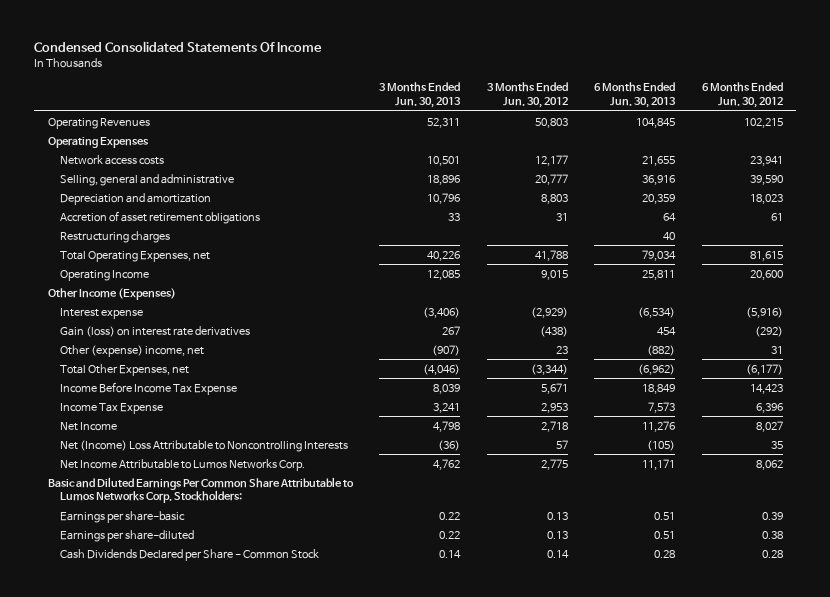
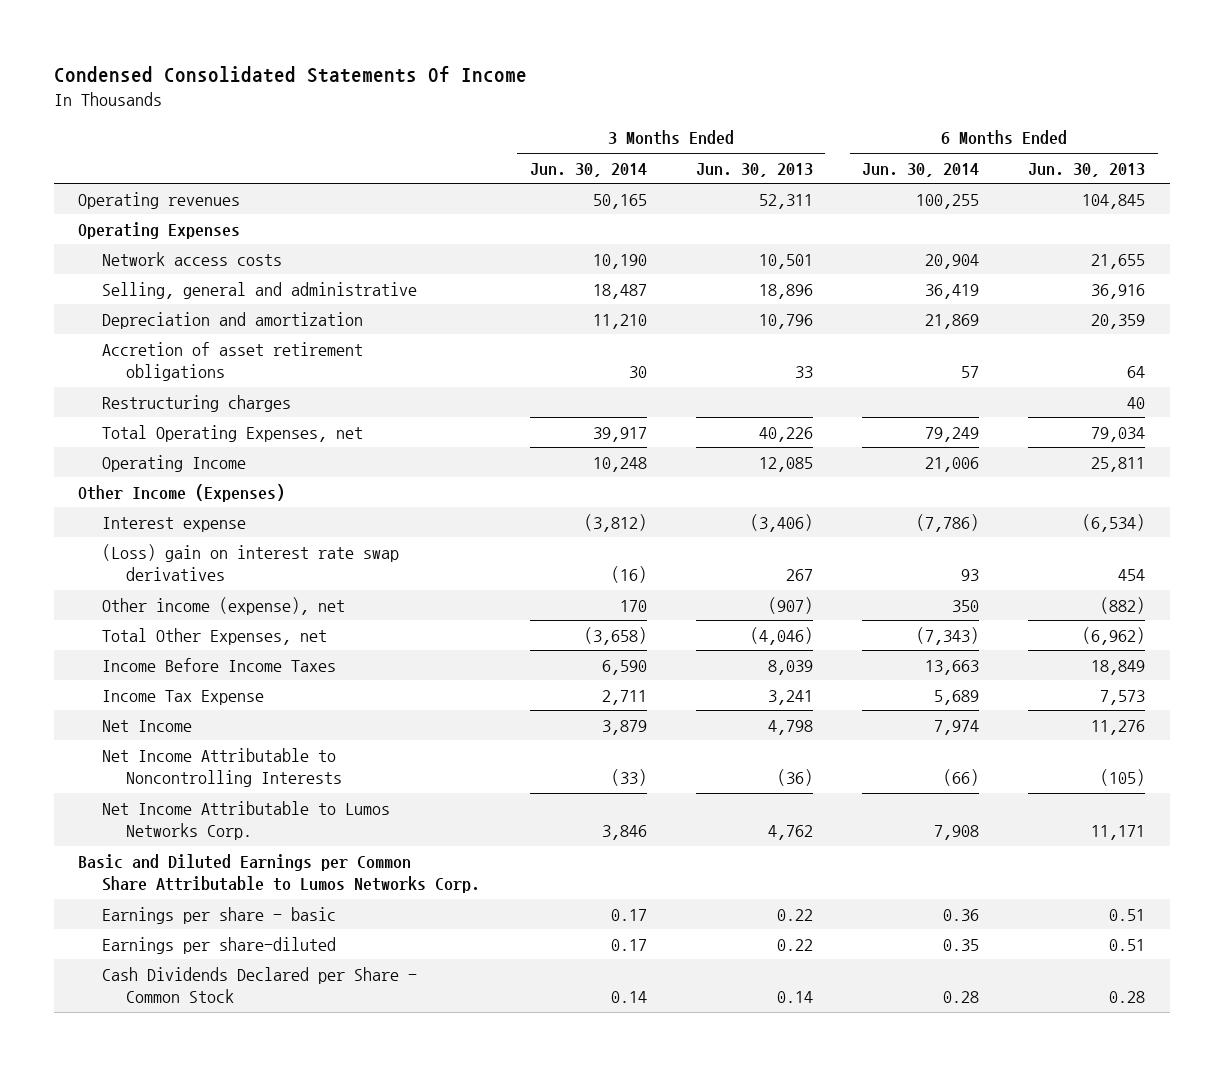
[486,82,568,109] 3 Months Ended Jun. 30, 2012 -> none
[701,82,783,109] 6 Months Ended Jun. 30, 2012 -> none
none -> [529,162,647,177] Jun. 30, 2014
none -> [862,162,980,177] Jun. 30, 2014
[47,117,150,129] Operating Revenues -> [78,191,241,209] Operating revenues
[59,325,250,337] Gain (loss) on interest rate derivatives -> [102,543,400,582] (Loss) gain on interest rate swap derivatives
[59,344,204,357] Other (expense) income, net -> [102,596,346,615] Other income (expense), net
[59,381,237,395] Income Before Income Tax Expense -> [102,657,337,672] Income Before Income Taxes
[59,439,348,452] Net (Income) Loss Attributable to Noncontrolling Interests -> [102,747,343,788] Net Income Attributable to Noncontrolling Interests
[47,476,354,504] Basic and Diluted Earnings Per Common Share Attributable to Lumos Networks Corp. Stockholders: -> [78,853,481,894] Basic and Diluted Earnings per Common Share Attributable to Lumos Networks Corp.
[59,510,185,523] Earnings per share-basic -> [102,906,337,924] Earnings per share - basic

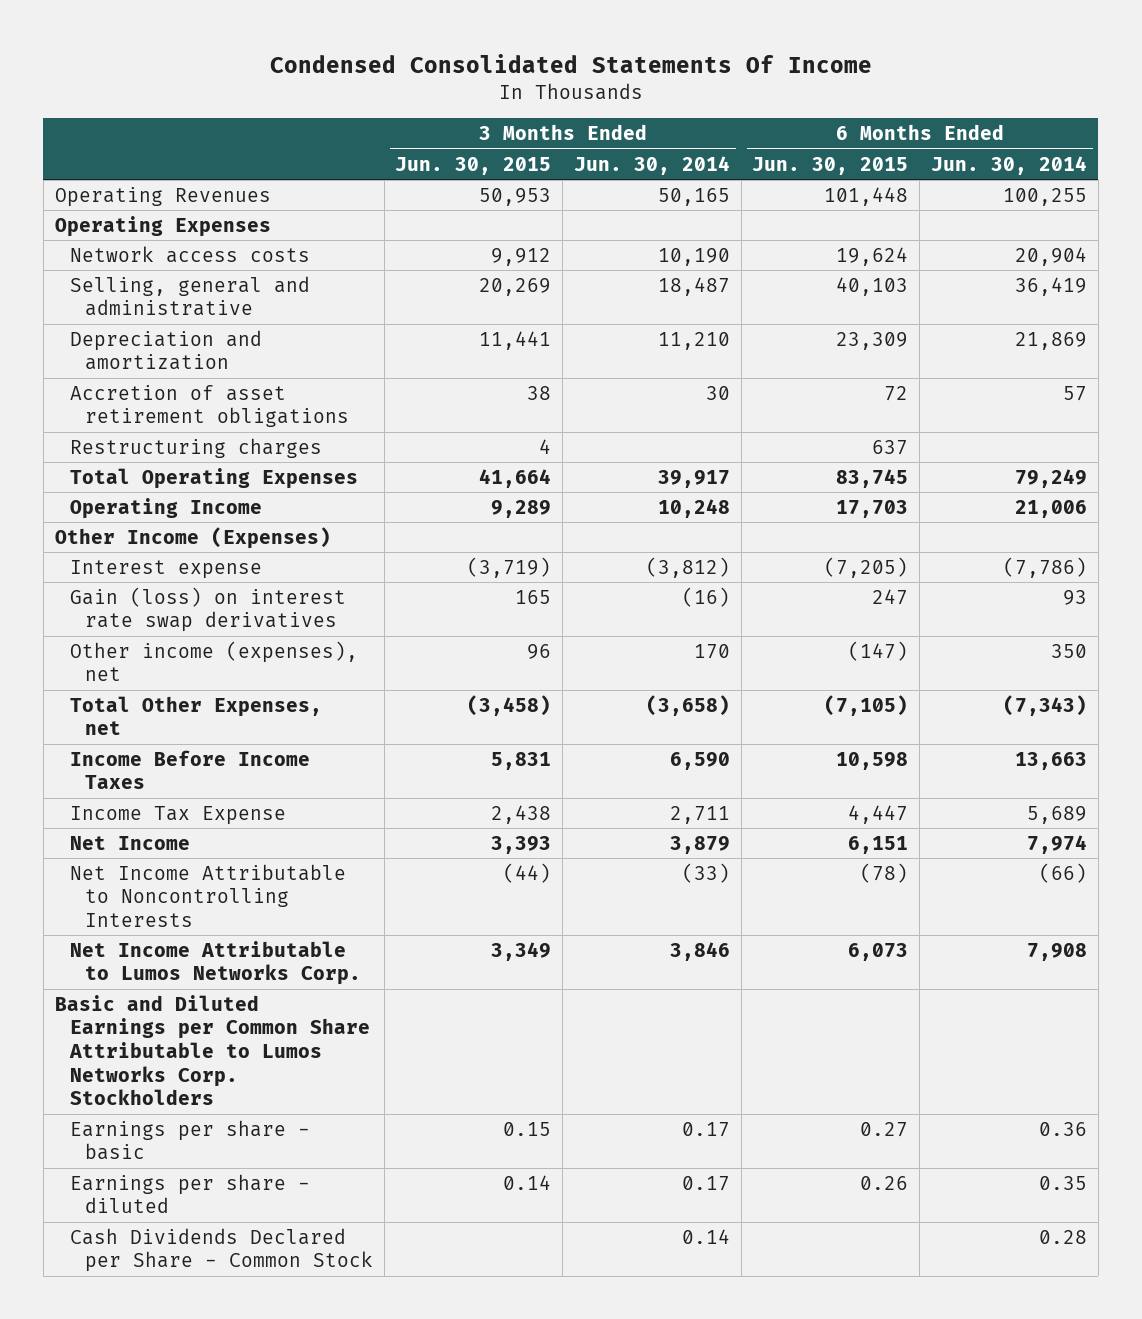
[695,162,813,177] Jun. 30, 2013 -> none
[1028,162,1146,177] Jun. 30, 2013 -> none
none -> [395,156,552,175] Jun. 30, 2015
none -> [752,156,909,175] Jun. 30, 2015
[78,191,241,209] Operating revenues -> [54,186,271,207] Operating Revenues
[102,424,364,442] Total Operating Expenses, net -> [69,467,358,489] Total Operating Expenses
[102,543,400,582] (Loss) gain on interest rate swap derivatives -> [69,586,346,633] Gain (loss) on interest rate swap derivatives
[102,596,346,615] Other income (expense), net -> [69,640,358,682] Other income (expenses), net
[78,853,481,894] Basic and Diluted Earnings per Common Share Attributable to Lumos Networks Corp. -> [54,994,370,1106] Basic and Diluted Earnings per Common Share Attributable to Lumos Networks Corp. Stockholders
[102,936,337,954] Earnings per share-diluted -> [69,1173,310,1214] Earnings per share - diluted

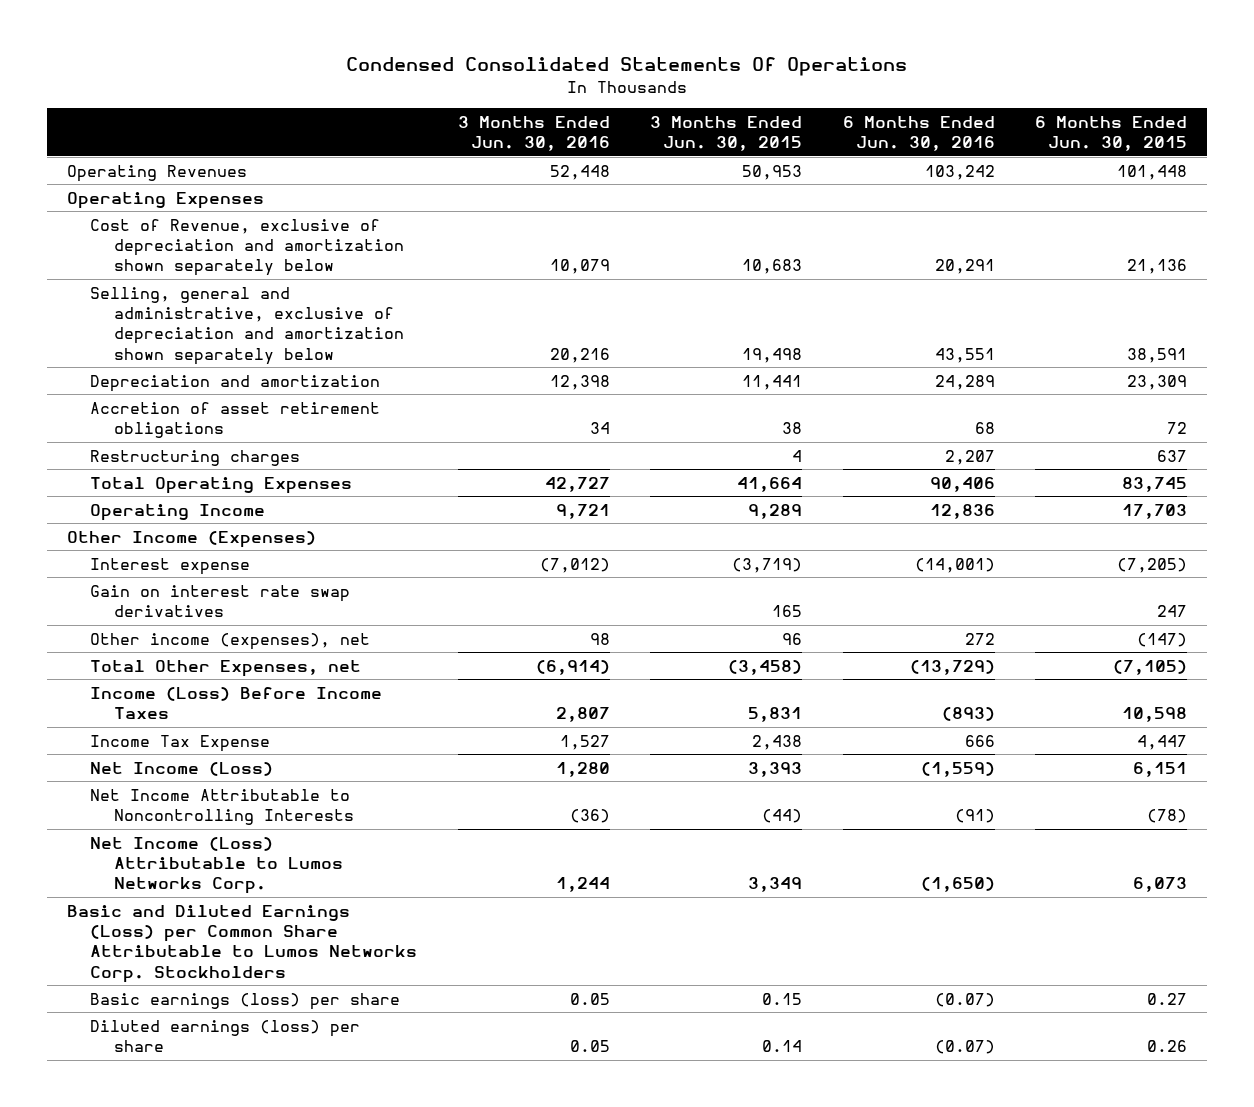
[269,54,872,74] Condensed Consolidated Statements Of Income -> [346,57,908,77] Condensed Consolidated Statements Of Operations
[573,155,730,175] Jun. 30, 2014 -> none
[930,155,1087,175] Jun. 30, 2014 -> none
none -> [457,115,610,152] 3 Months Ended Jun. 30, 2016
none -> [842,115,995,152] 6 Months Ended Jun. 30, 2016
[69,245,310,263] Network access costs -> none
none -> [90,218,404,277] Cost of Revenue, exclusive of depreciation and amortization shown separately below
[69,275,310,317] Selling, general and administrative -> [90,286,404,365] Selling, general and administrative, exclusive of depreciation and amortization shown separately below
[479,277,552,296] 20,269 -> [742,347,803,363] 19,498
[836,276,909,296] 40,103 -> [1127,347,1188,363] 38,591
[69,586,346,633] Gain (loss) on interest rate swap derivatives -> [90,584,351,617] Gain on interest rate swap derivatives
[69,749,310,790] Income Before Income Taxes -> [90,686,383,719] Income (Loss) Before Income Taxes
[69,835,190,850] Net Income -> [90,761,274,776] Net Income (Loss)
[69,1227,373,1273] Cash Dividends Declared per Share - Common Stock -> none
[69,940,361,986] Net Income Attributable to Lumos Networks Corp. -> [90,836,343,895] Net Income (Loss) Attributable to Lumos Networks Corp.
[54,994,370,1106] Basic and Diluted Earnings per Common Share Attributable to Lumos Networks Corp. Stockholders -> [67,904,418,983] Basic and Diluted Earnings (Loss) per Common Share Attributable to Lumos Networks Corp. Stockholders
[69,1119,310,1161] Earnings per share - basic -> [90,992,401,1010] Basic earnings (loss) per share
[69,1173,310,1214] Earnings per share - diluted -> [90,1019,361,1052] Diluted earnings (loss) per share

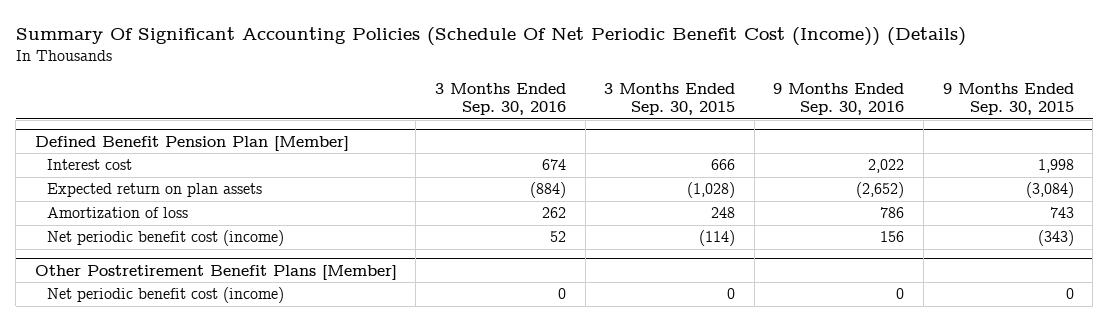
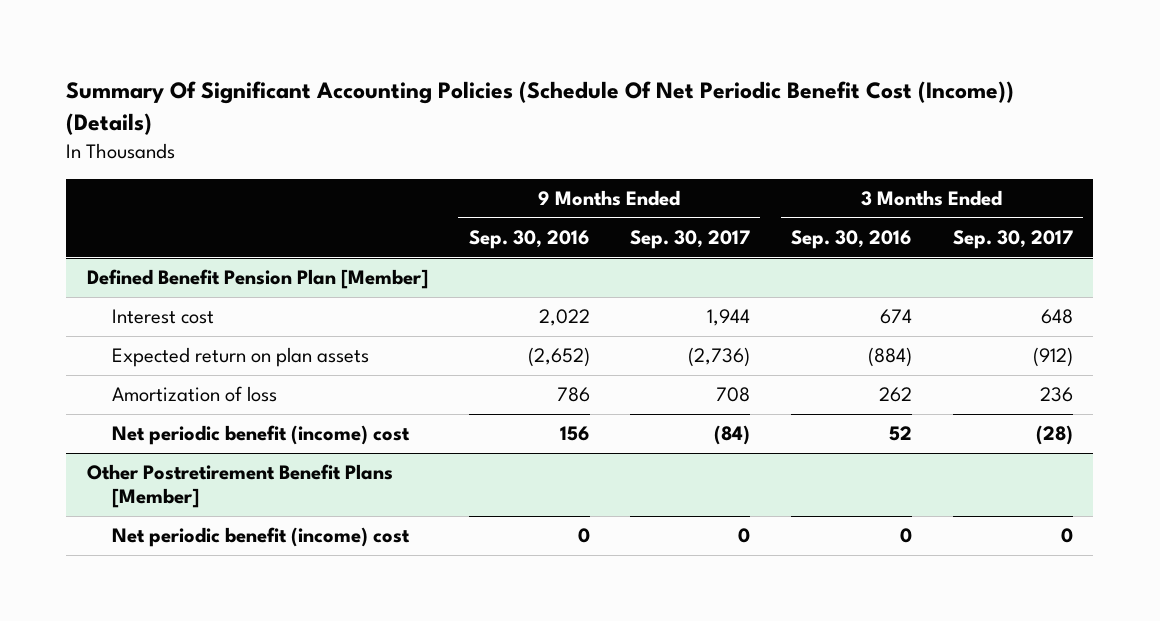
[604,82,736,116] 3 Months Ended Sep. 30, 2015 -> none
[942,82,1074,116] 9 Months Ended Sep. 30, 2015 -> none
none -> [630,229,751,249] Sep. 30, 2017
none -> [952,229,1073,249] Sep. 30, 2017
[47,230,285,247] Net periodic benefit cost (income) -> [112,425,411,446] Net periodic benefit (income) cost
[47,287,285,304] Net periodic benefit cost (income) -> [112,527,411,548] Net periodic benefit (income) cost

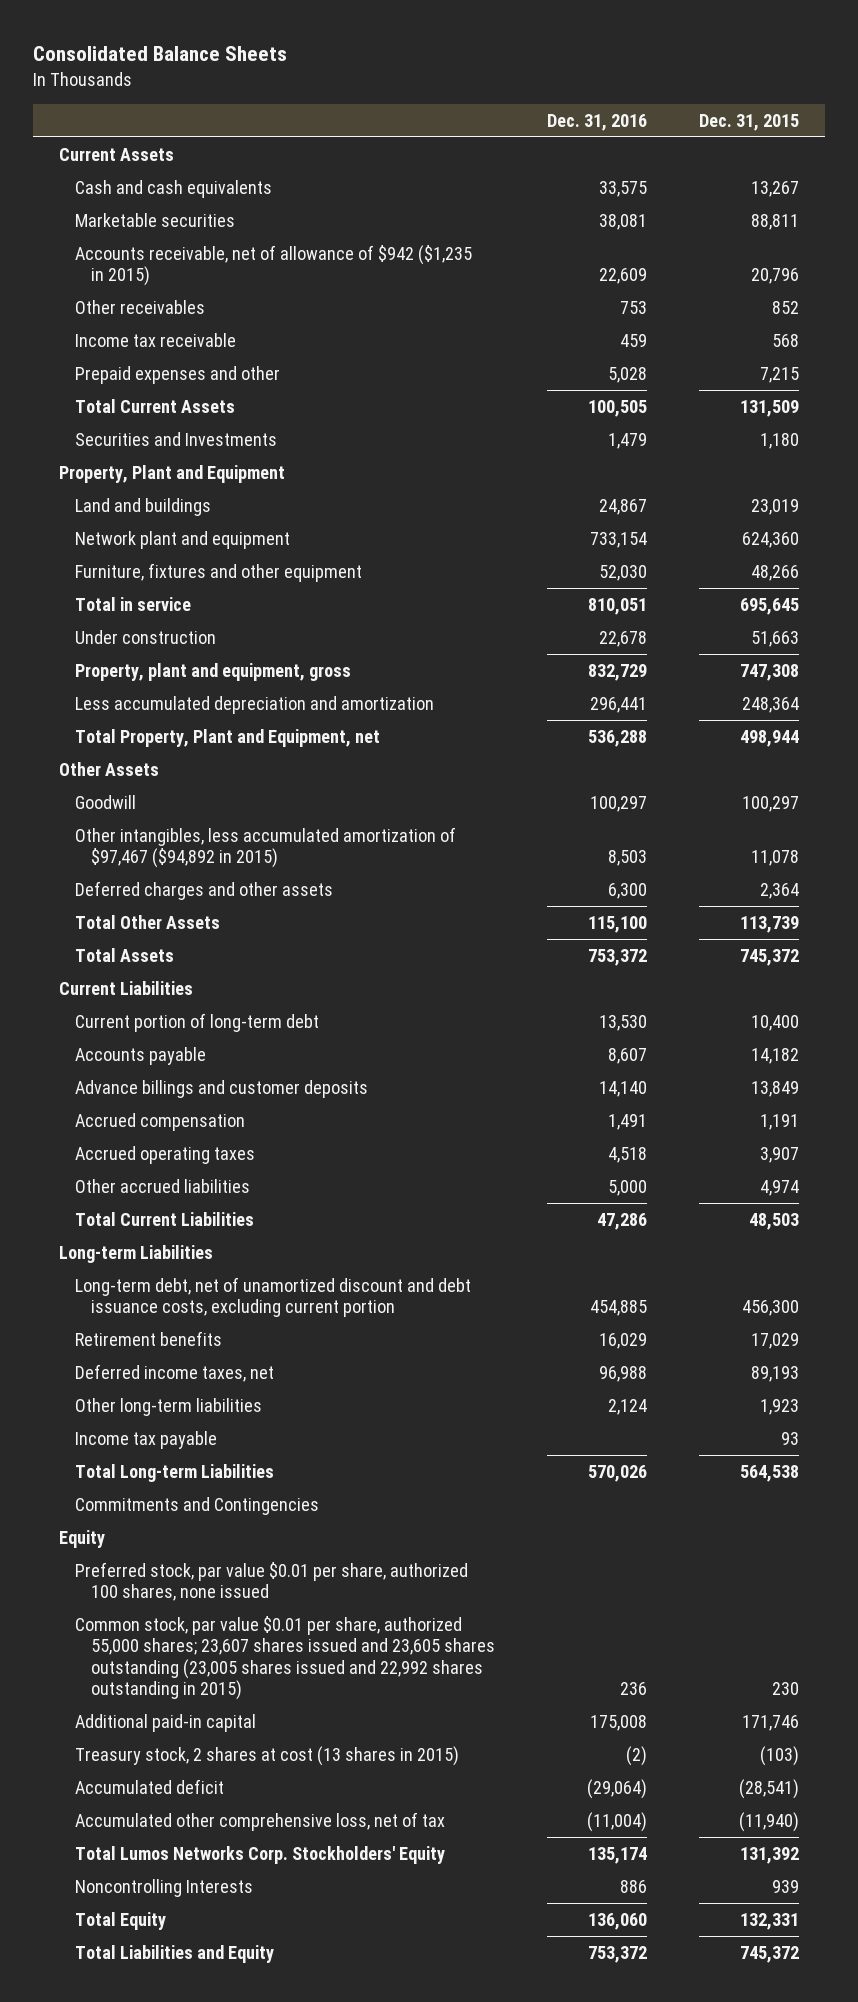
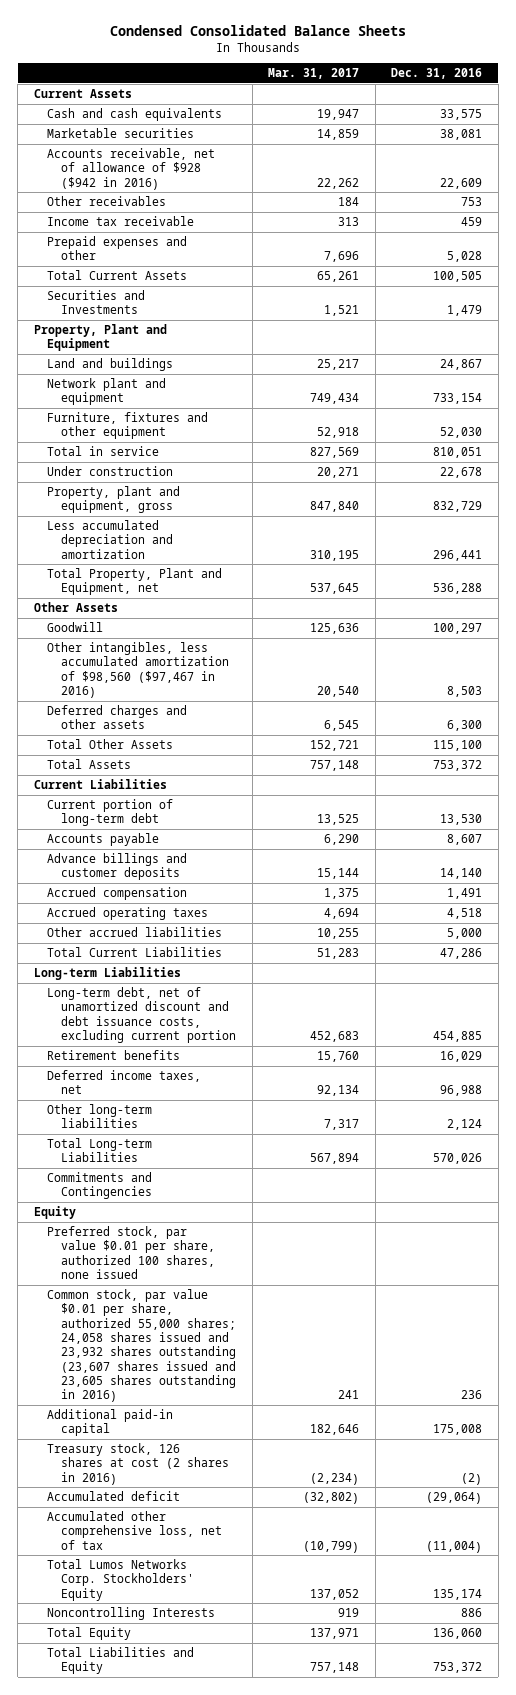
[33,46,288,62] Consolidated Balance Sheets -> [109,24,406,36] Condensed Consolidated Balance Sheets
[698,113,799,131] Dec. 31, 2015 -> none
none -> [268,68,360,80] Mar. 31, 2017
[75,244,473,287] Accounts receivable, net of allowance of $942 ($1,235 in 2015) -> [47,148,216,190] Accounts receivable, net of allowance of $928 ($942 in 2016)
[75,826,457,869] Other intangibles, less accumulated amortization of $97,467 ($94,892 in 2015) -> [47,642,230,699] Other intangibles, less accumulated amortization of $98,560 ($97,467 in 2016)
[75,1430,218,1449] Income tax payable -> none
[75,1615,496,1701] Common stock, par value $0.01 per share, authorized 55,000 shares; 23,607 shares issued and 23,605 shares outstanding (23,005 shares issued and 22,992 shares outstanding in 2015) -> [47,1289,237,1403] Common stock, par value $0.01 per share, authorized 55,000 shares; 24,058 shares issued and 23,932 shares outstanding (23,607 shares issued and 23,605 shares outstanding in 2016)
[75,1745,460,1766] Treasury stock, 2 shares at cost (13 shares in 2015) -> [47,1443,230,1485] Treasury stock, 126 shares at cost (2 shares in 2016)

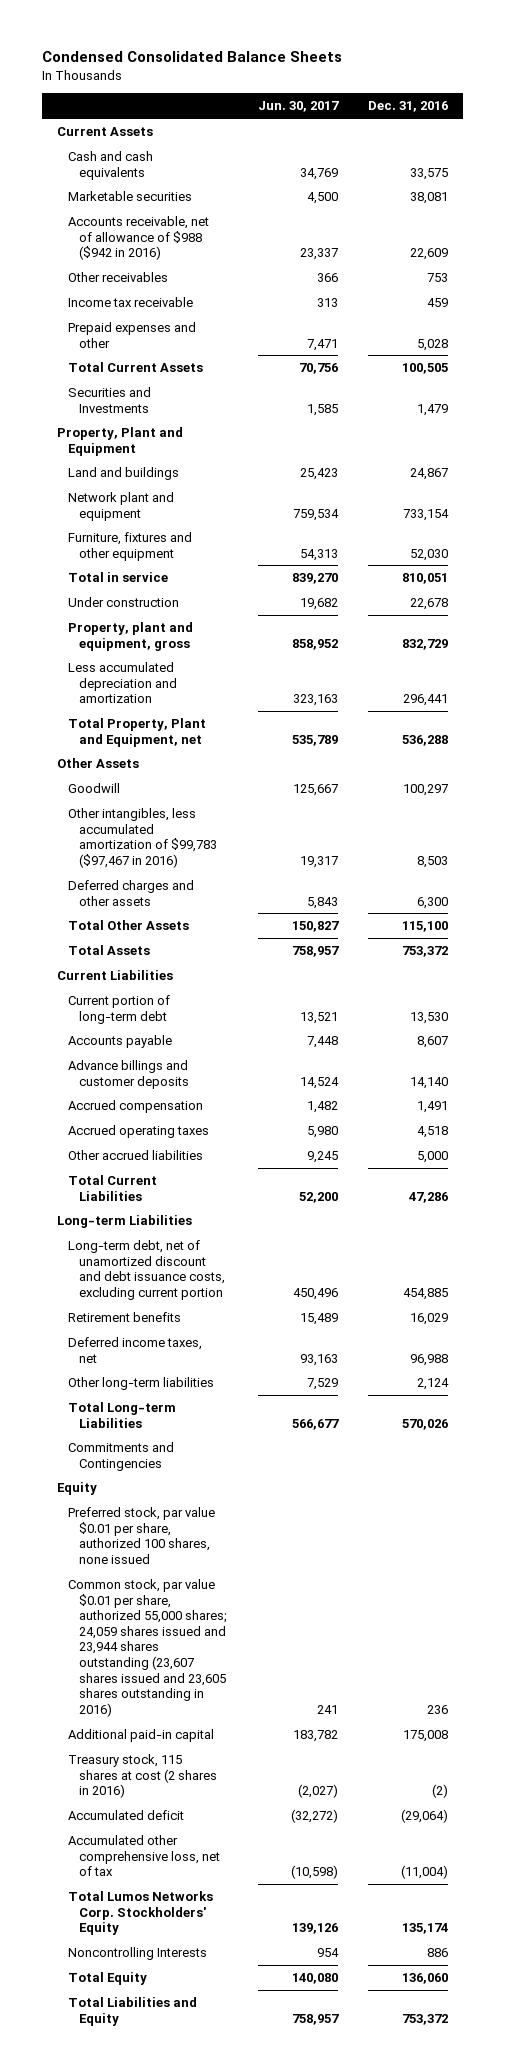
[268,68,360,80] Mar. 31, 2017 -> none
none -> [257,101,339,113] Jun. 30, 2017
[47,148,216,190] Accounts receivable, net of allowance of $928 ($942 in 2016) -> [68,216,210,261] Accounts receivable, net of allowance of $988 ($942 in 2016)
[47,642,230,699] Other intangibles, less accumulated amortization of $98,560 ($97,467 in 2016) -> [68,808,218,868] Other intangibles, less accumulated amortization of $99,783 ($97,467 in 2016)
[47,1289,237,1403] Common stock, par value $0.01 per share, authorized 55,000 shares; 24,058 shares issued and 23,932 shares outstanding (23,607 shares issued and 23,605 shares outstanding in 2016) -> [68,1579,228,1717] Common stock, par value $0.01 per share, authorized 55,000 shares; 24,059 shares issued and 23,944 shares outstanding (23,607 shares issued and 23,605 shares outstanding in 2016)
[47,1443,230,1485] Treasury stock, 126 shares at cost (2 shares in 2016) -> [68,1754,218,1799] Treasury stock, 115 shares at cost (2 shares in 2016)

